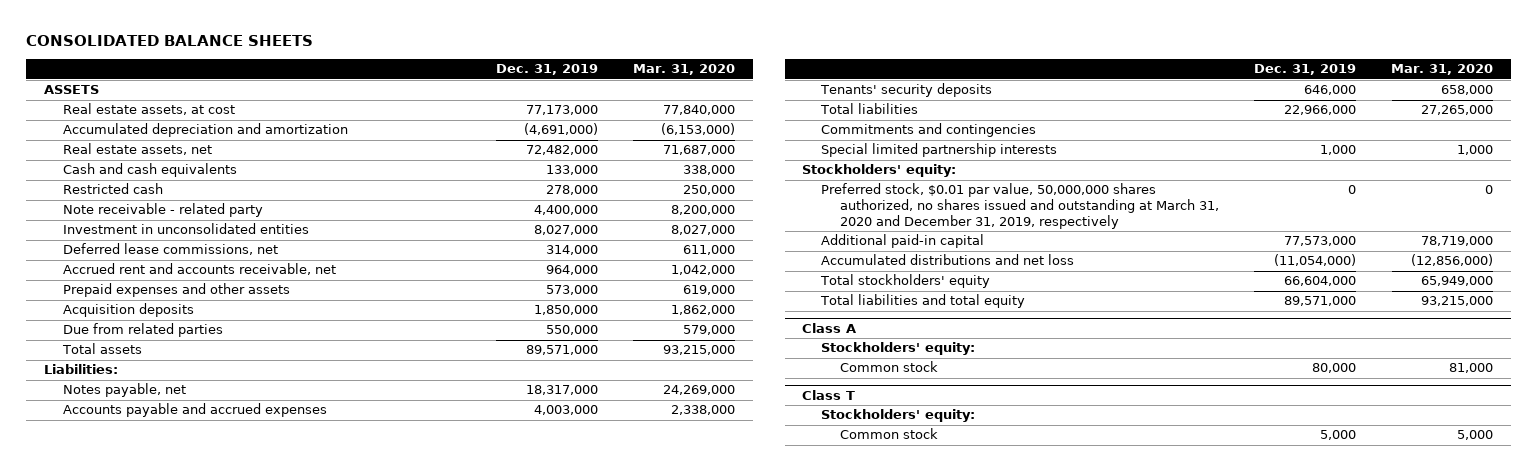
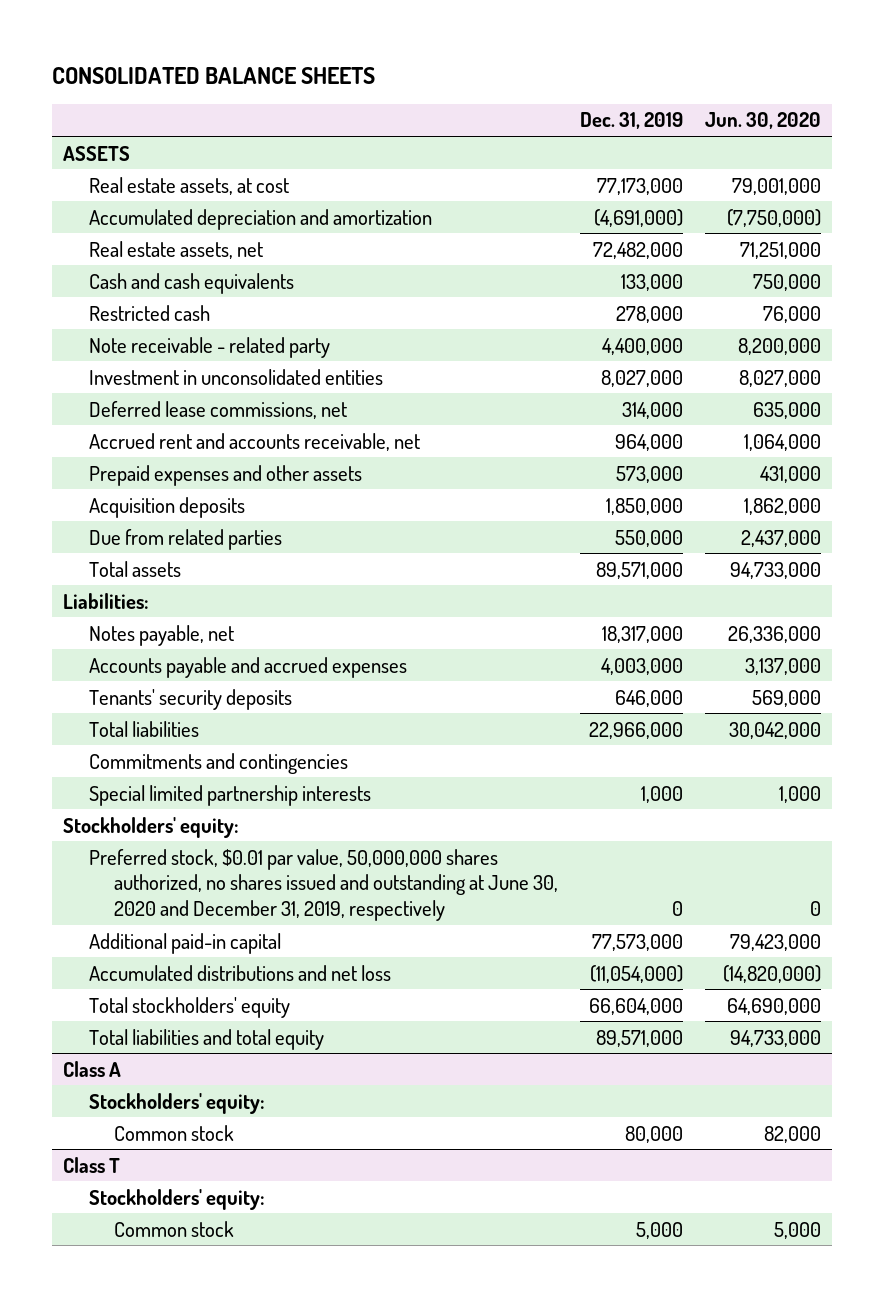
[633,64,736,76] Mar. 31, 2020 -> none
none -> [704,112,821,130] Jun. 30, 2020
[821,183,1220,229] Preferred stock, $0.01 par value, 50,000,000 shares authorized, no shares issued and outstanding at March 31, 2020 and December 31, 2019, respectively -> [88,848,559,922] Preferred stock, $0.01 par value, 50,000,000 shares authorized, no shares issued and outstanding at June 30, 2020 and December 31, 2019, respectively

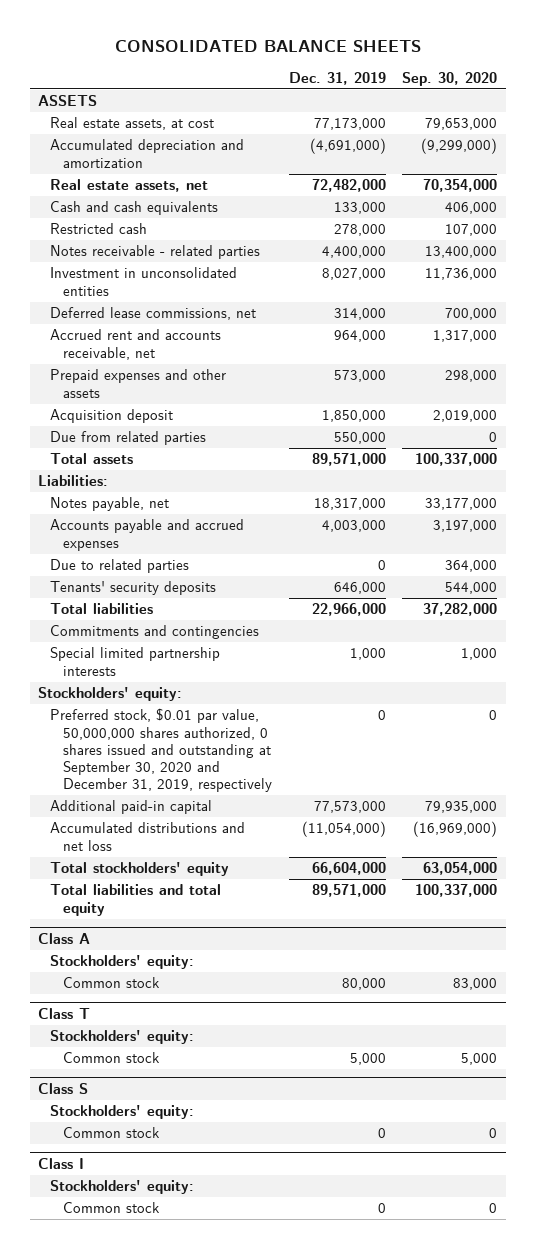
[704,112,821,130] Jun. 30, 2020 -> none
none -> [402,71,498,86] Sep. 30, 2020
[88,336,330,358] Note receivable - related party -> [50,245,261,260] Notes receivable - related parties
[88,496,245,518] Acquisition deposits -> [50,409,174,424] Acquisition deposit
none -> [50,559,190,574] Due to related parties
[88,848,559,922] Preferred stock, $0.01 par value, 50,000,000 shares authorized, no shares issued and outstanding at June 30, 2020 and December 31, 2019, respectively -> [50,708,272,793] Preferred stock, $0.01 par value, 50,000,000 shares authorized, 0 shares issued and outstanding at September 30, 2020 and December 31, 2019, respectively
none -> [37,1082,88,1094] Class S
none -> [50,1105,195,1120] Stockholders' equity:
none -> [62,1127,160,1139] Common stock
none -> [37,1157,84,1169] Class I
none -> [50,1180,195,1195] Stockholders' equity:
none -> [62,1202,160,1214] Common stock

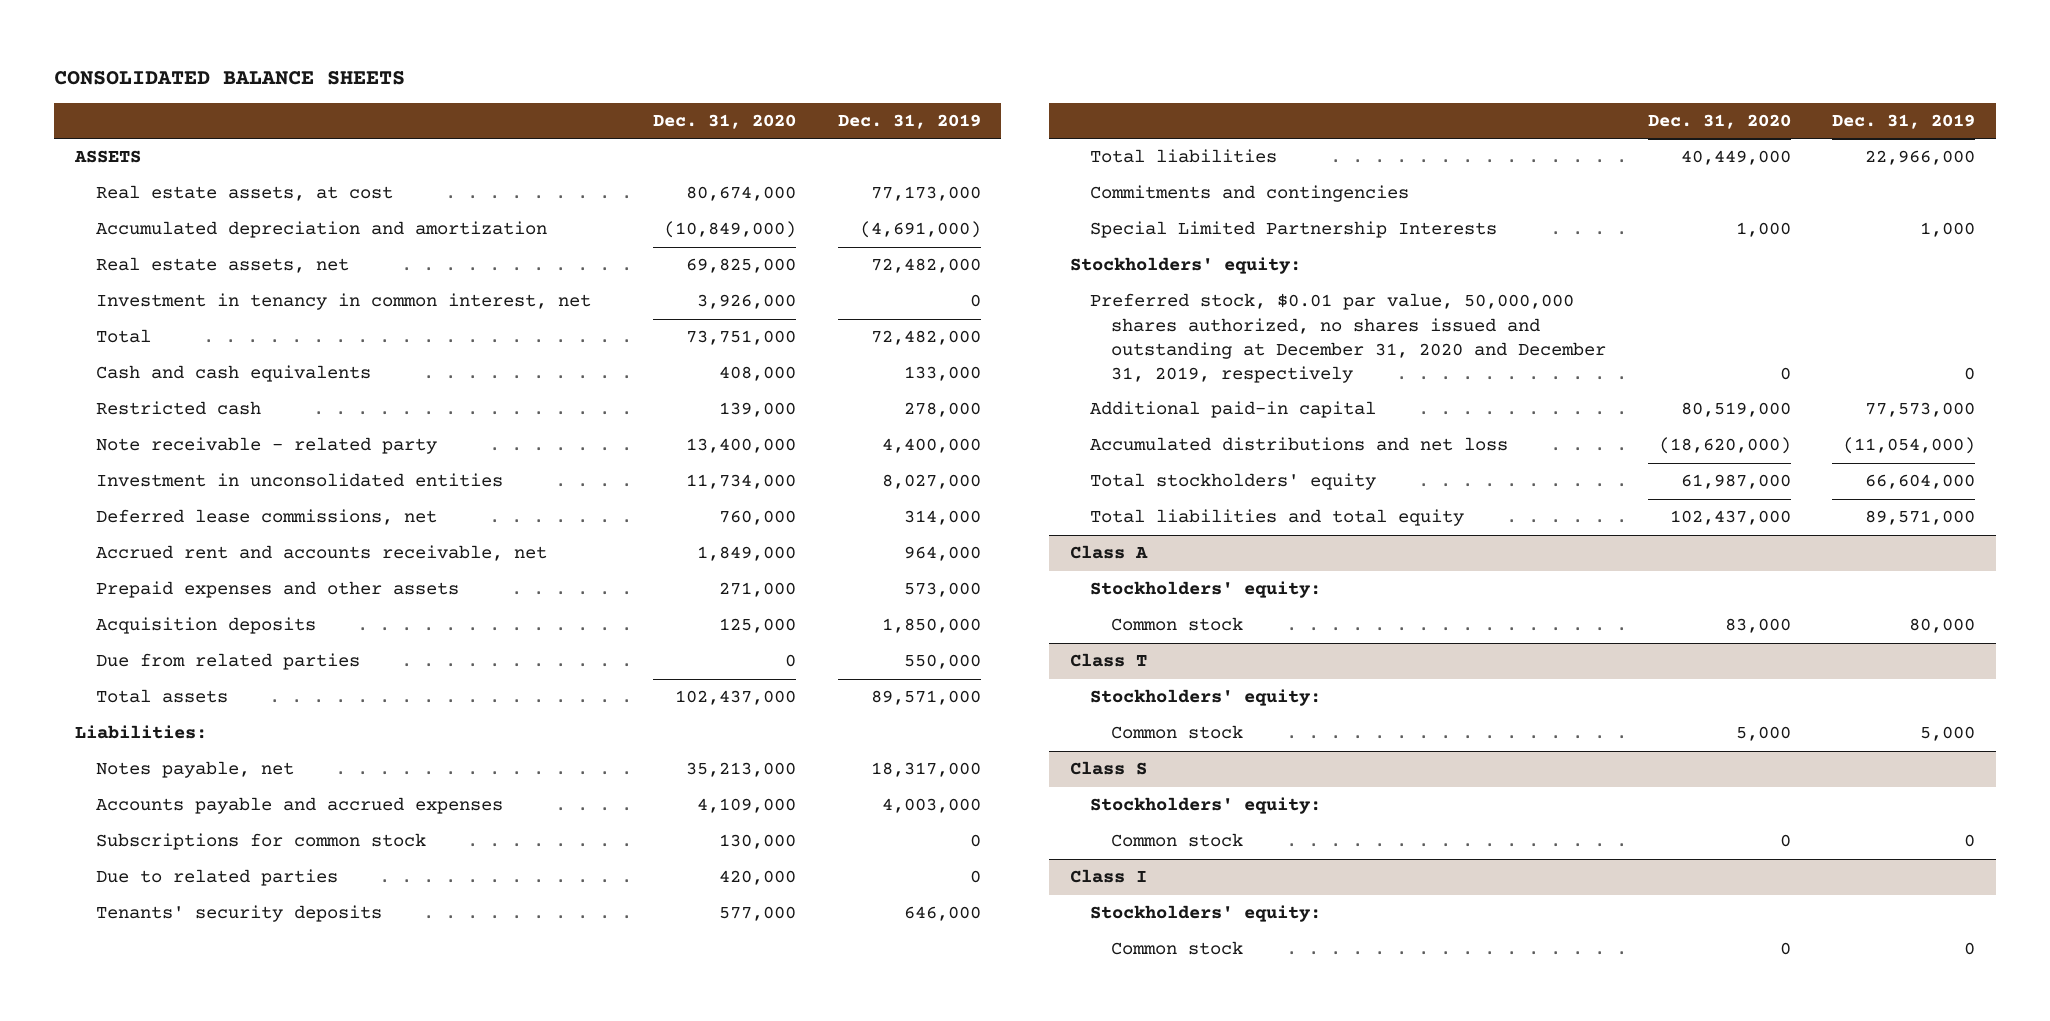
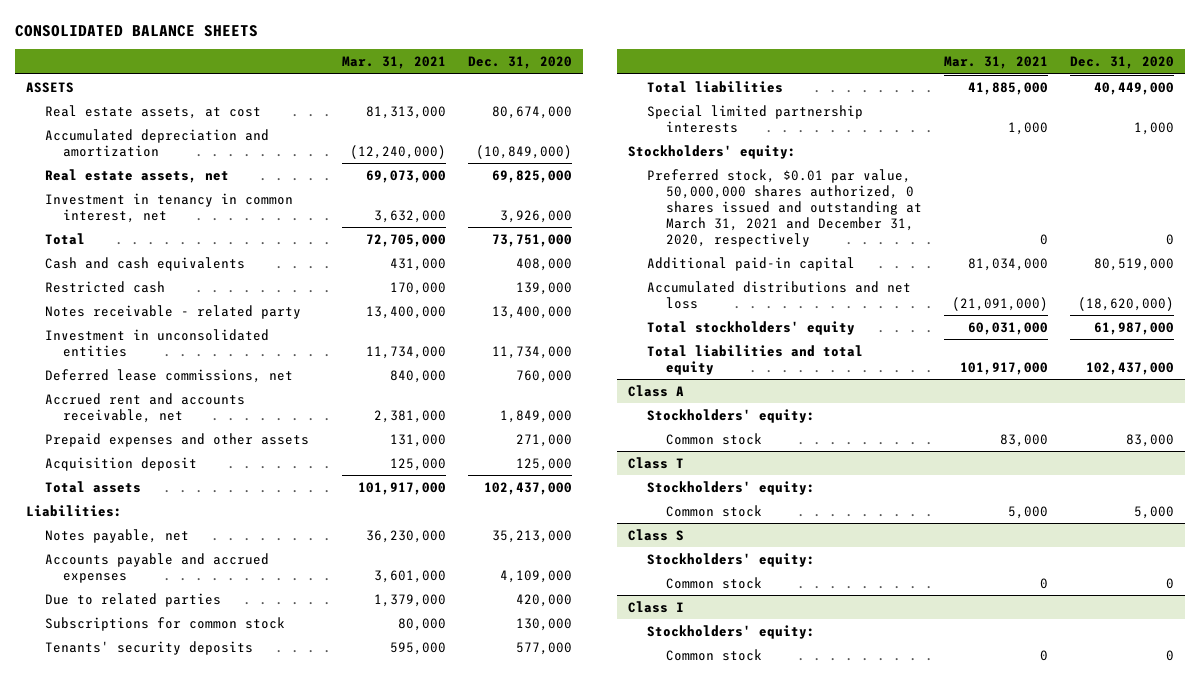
[837,113,981,129] Dec. 31, 2019 -> none
none -> [341,56,446,70] Mar. 31, 2021
[95,437,437,455] Note receivable - related party -> [44,304,301,319] Notes receivable - related party
[95,653,360,671] Due from related parties -> none
[95,617,316,635] Acquisition deposits -> [44,456,197,471] Acquisition deposit
[95,833,426,851] Subscriptions for common stock -> [44,616,285,631] Subscriptions for common stock
[1090,185,1410,203] Commitments and contingencies -> none
[1090,221,1498,239] Special Limited Partnership Interests -> [646,104,863,133] Special limited partnership interests
[1090,293,1607,384] Preferred stock, $0.01 par value, 50,000,000 shares authorized, no shares issued and outstanding at December 31, 2020 and December 31, 2019, respectively -> [646,168,922,247] Preferred stock, $0.01 par value, 50,000,000 shares authorized, 0 shares issued and outstanding at March 31, 2021 and December 31, 2020, respectively

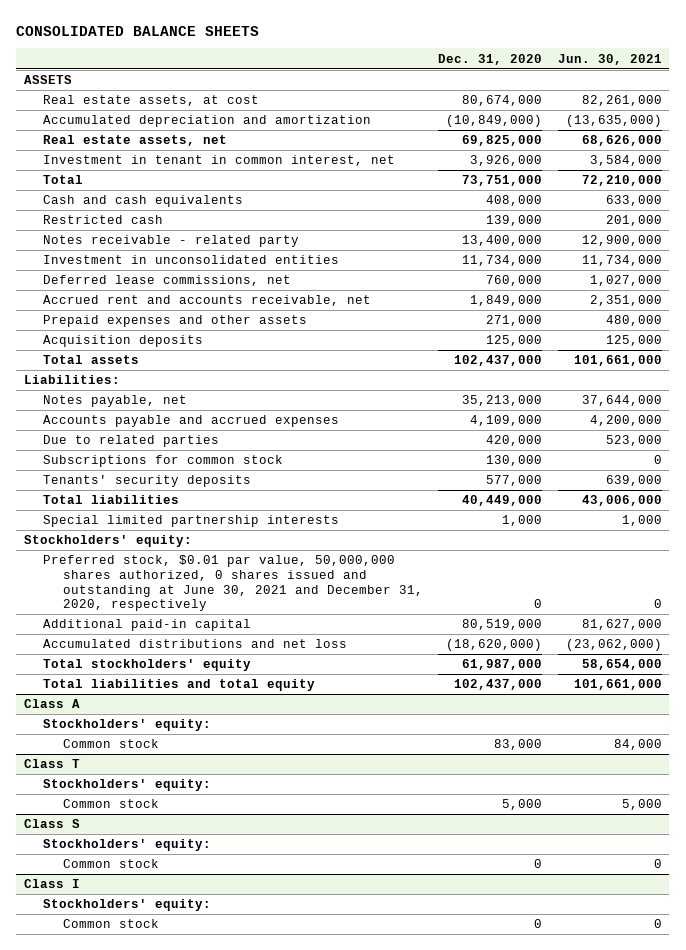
[341,56,446,70] Mar. 31, 2021 -> none
none -> [557,53,662,65] Jun. 30, 2021
[44,192,293,223] Investment in tenancy in common interest, net -> [43,155,396,167] Investment in tenant in common interest, net
[44,456,197,471] Acquisition deposit -> [43,335,204,348] Acquisition deposits
[646,168,922,247] Preferred stock, $0.01 par value, 50,000,000 shares authorized, 0 shares issued and outstanding at March 31, 2021 and December 31, 2020, respectively -> [43,555,423,612] Preferred stock, $0.01 par value, 50,000,000 shares authorized, 0 shares issued and outstanding at June 30, 2021 and December 31, 2020, respectively

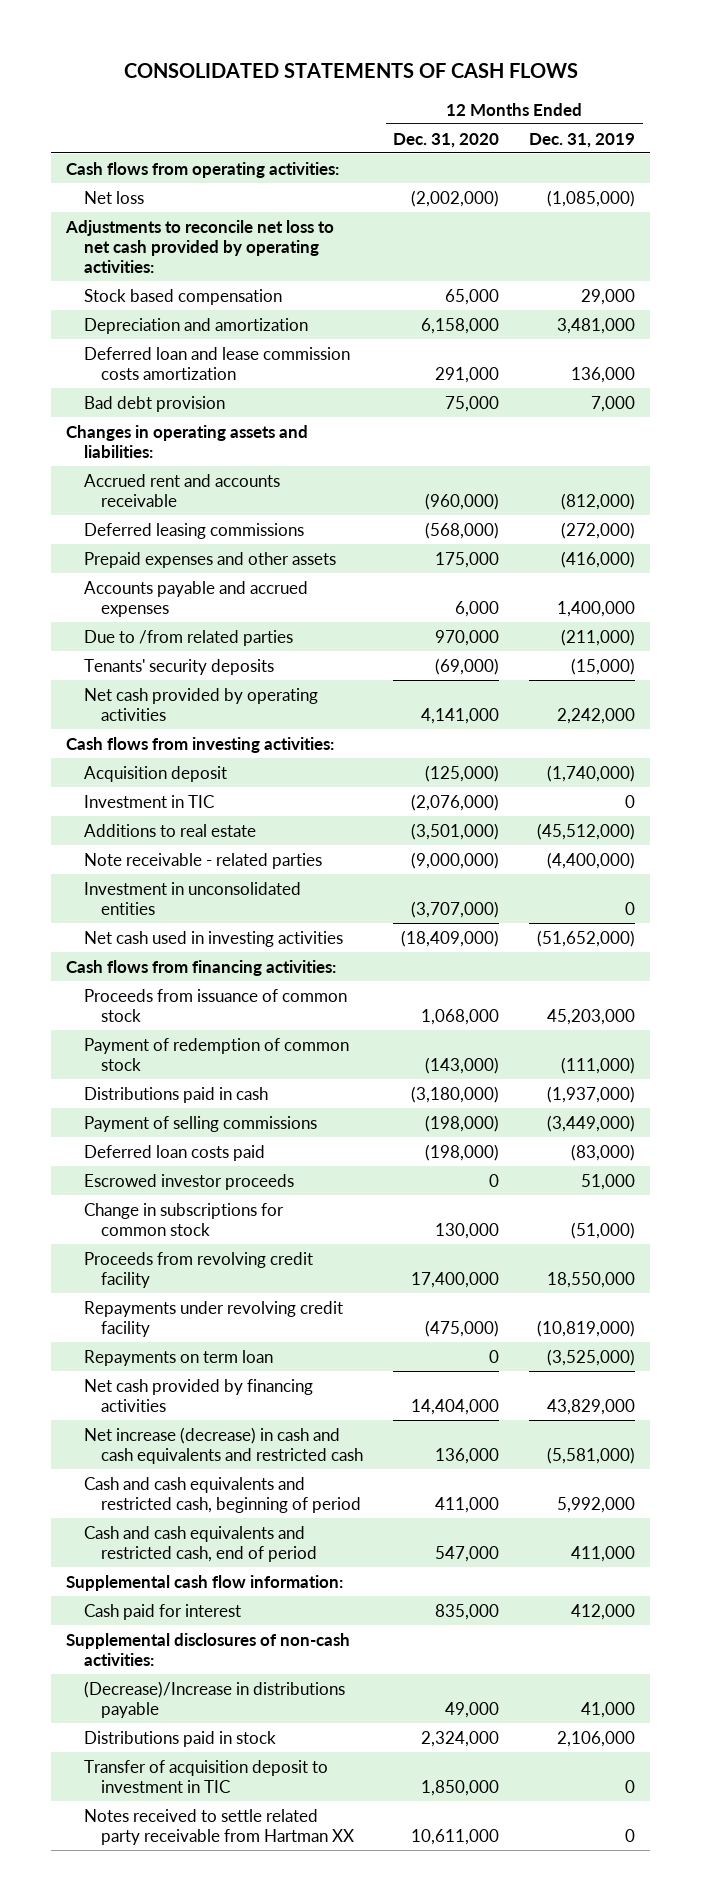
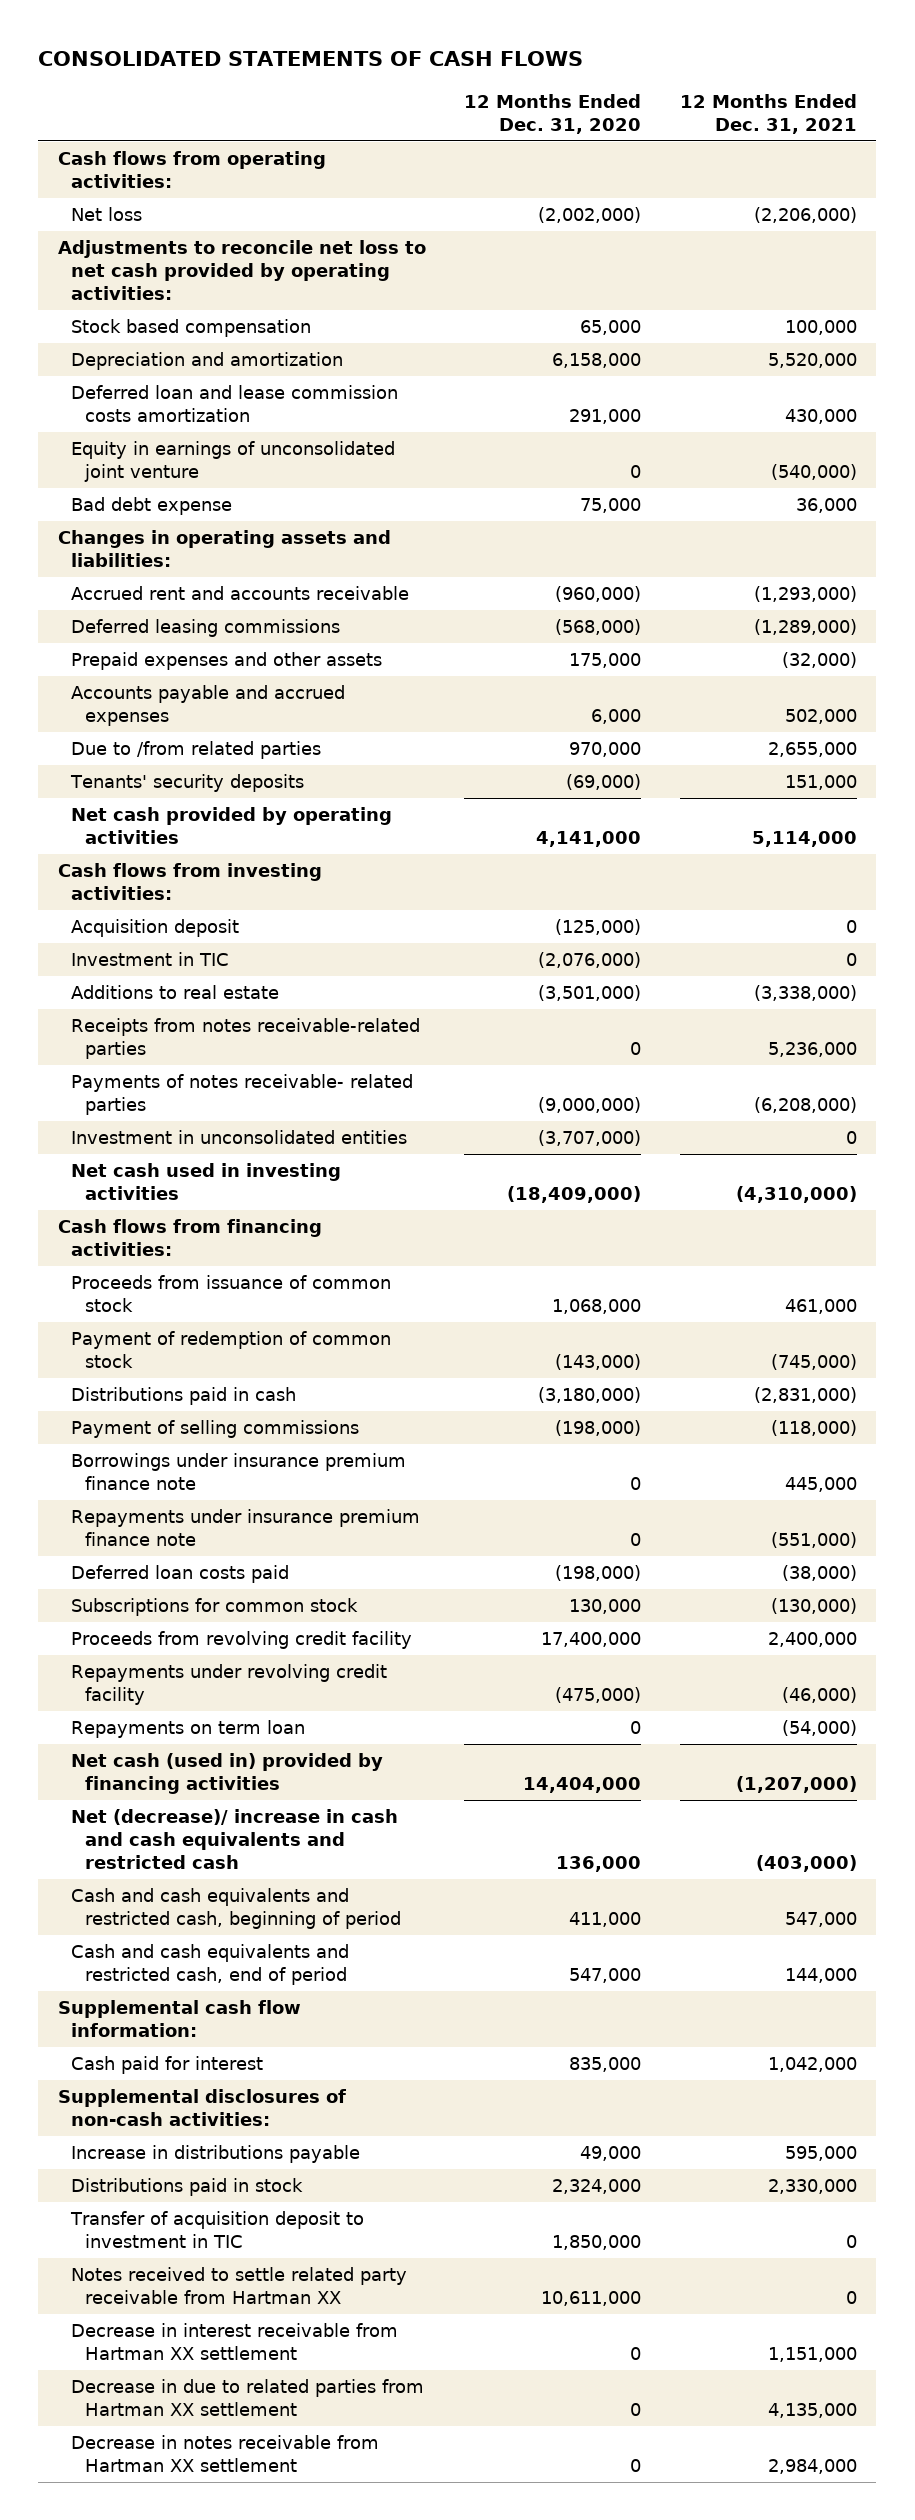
[529,132,636,148] Dec. 31, 2019 -> none
none -> [679,93,857,134] 12 Months Ended Dec. 31, 2021
none -> [71,441,396,483] Equity in earnings of unconsolidated joint venture
[83,395,225,412] Bad debt provision -> [71,497,233,516] Bad debt expense
[83,852,322,869] Note receivable - related parties -> none
none -> [71,1018,421,1060] Receipts from notes receivable-related parties
none -> [71,1074,414,1116] Payments of notes receivable- related parties
none -> [71,1453,407,1491] Borrowings under insurance premium finance note
none -> [71,1509,421,1547] Repayments under insurance premium finance note
[83,1173,294,1190] Escrowed investor proceeds -> none
[83,1202,284,1236] Change in subscriptions for common stock -> [71,1598,359,1617] Subscriptions for common stock
[83,1378,313,1412] Net cash provided by financing activities -> [71,1753,384,1795] Net cash (used in) provided by financing activities
[83,1426,364,1464] Net increase (decrease) in cash and cash equivalents and restricted cash -> [71,1809,399,1869] Net (decrease)/ increase in cash and cash equivalents and restricted cash
[83,1680,345,1718] (Decrease)/Increase in distributions payable -> [71,2145,361,2164] Increase in distributions payable
none -> [71,2323,399,2361] Decrease in interest receivable from Hartman XX settlement
none -> [71,2379,425,2417] Decrease in due to related parties from Hartman XX settlement
none -> [71,2435,380,2473] Decrease in notes receivable from Hartman XX settlement

